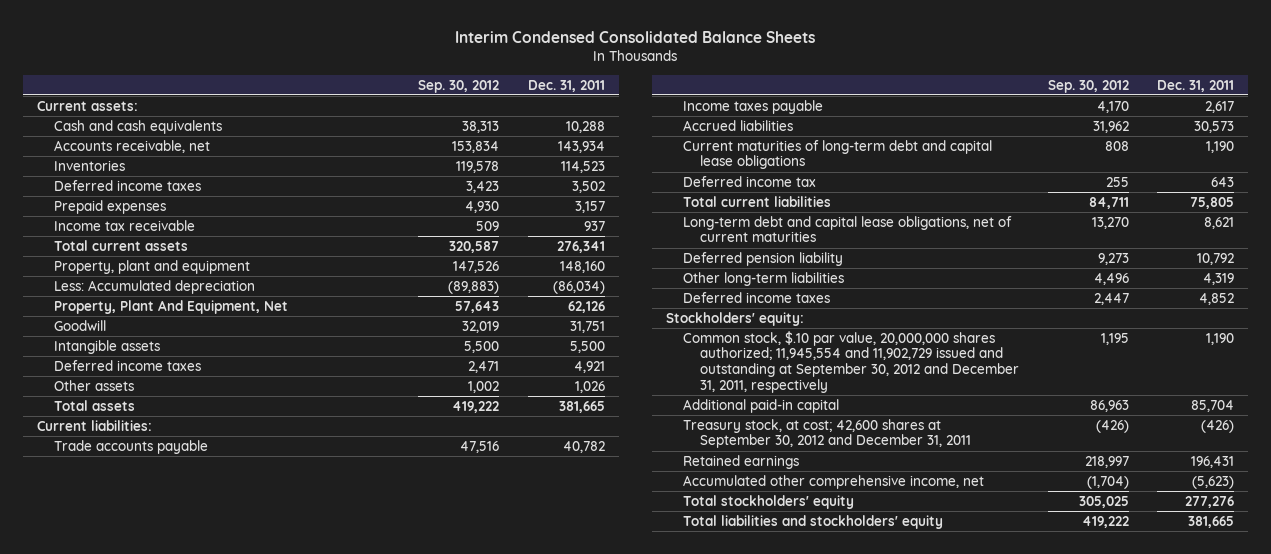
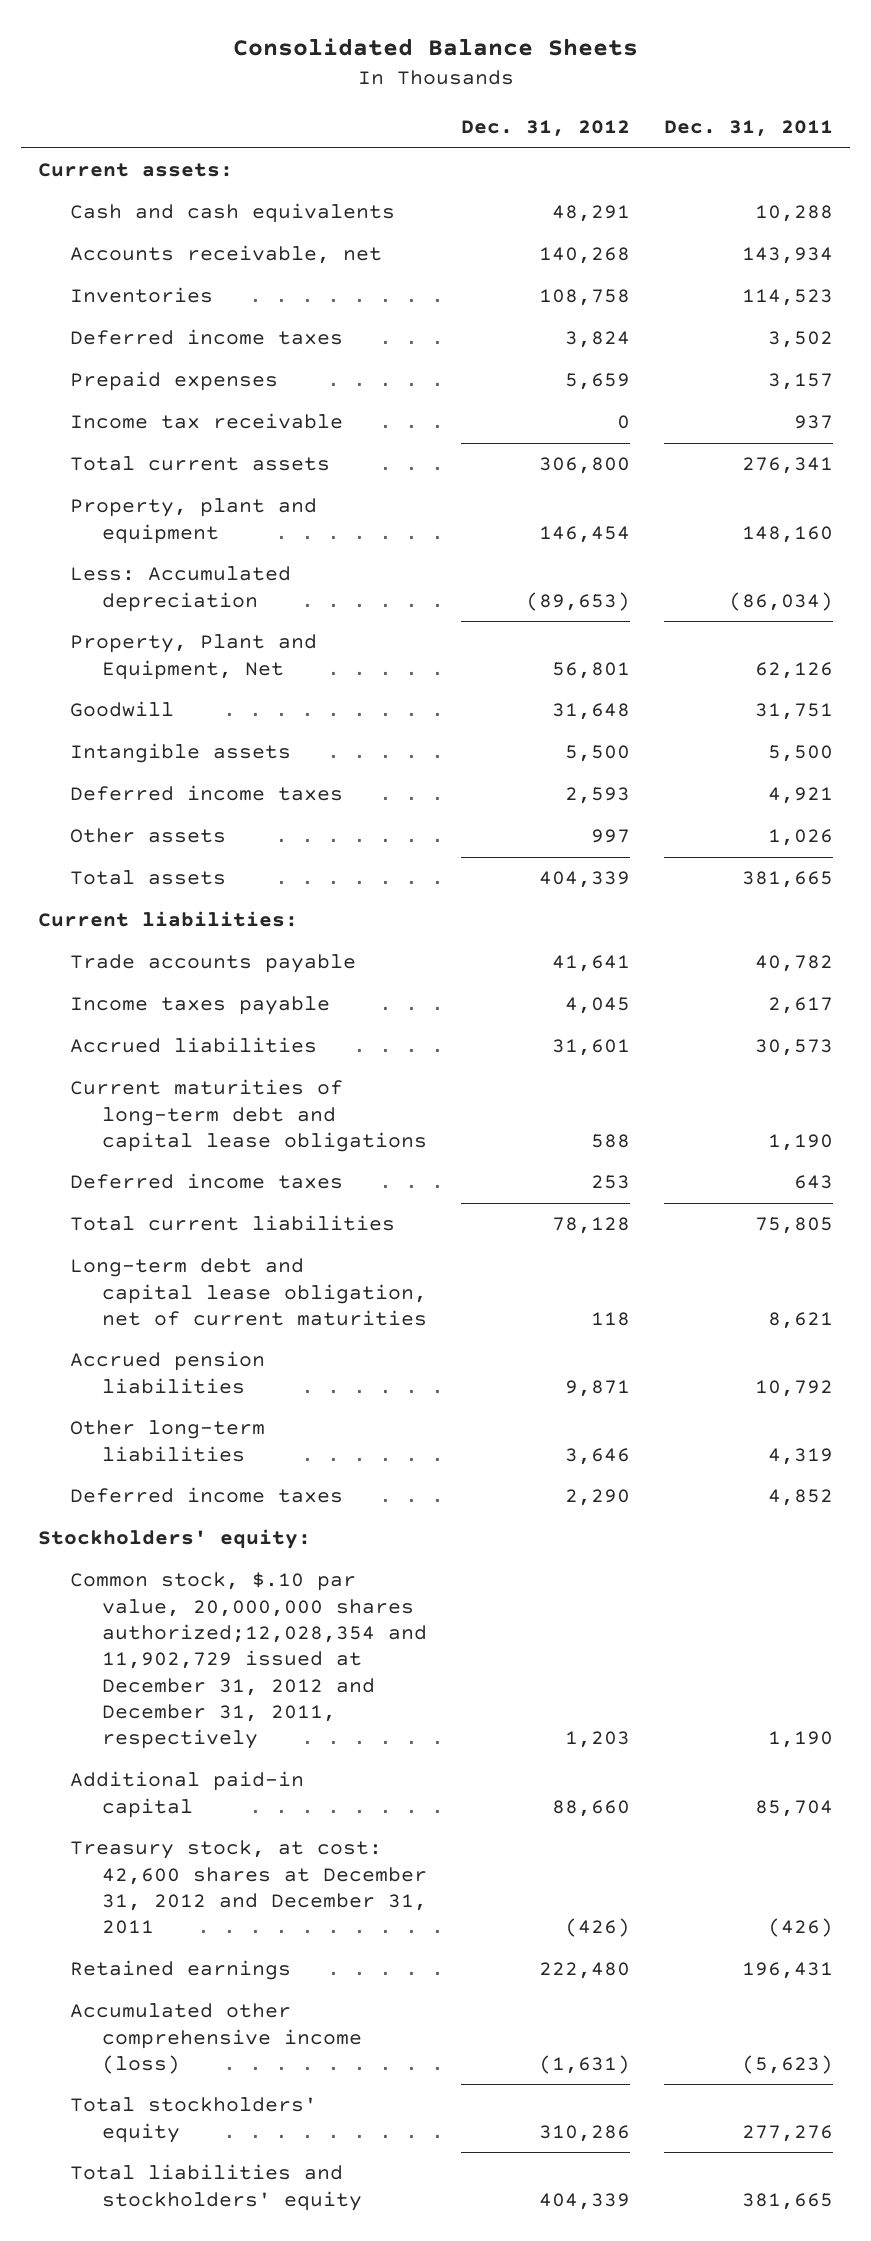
[455,31,816,44] Interim Condensed Consolidated Balance Sheets -> [232,38,638,57] Consolidated Balance Sheets
[418,79,500,93] Sep. 30, 2012 -> none
none -> [461,120,631,138] Dec. 31, 2012
[53,299,288,314] Property, Plant And Equipment, Net -> [70,634,318,680] Property, Plant and Equipment, Net
[683,175,817,187] Deferred income tax -> [70,1173,344,1190] Deferred income taxes
[683,215,1013,243] Long-term debt and capital lease obligations, net of current maturities -> [70,1258,428,1326] Long-term debt and capital lease obligation, net of current maturities
[683,251,844,266] Deferred pension liability -> [70,1351,266,1394] Accrued pension liabilities
[683,330,1020,393] Common stock, $.10 par value, 20,000,000 shares authorized; 11,945,554 and 11,902,729 issued and outstanding at September 30, 2012 and December 31, 2011, respectively -> [70,1572,428,1750] Common stock, $.10 par value, 20,000,000 shares authorized;12,028,354 and 11,902,729 issued at December 31, 2012 and December 31, 2011, respectively
[683,418,972,449] Treasury stock, at cost; 42,600 shares at September 30, 2012 and December 31, 2011 -> [70,1840,428,1935] Treasury stock, at cost: 42,600 shares at December 31, 2012 and December 31, 2011
[683,474,985,489] Accumulated other comprehensive income, net -> [70,2003,363,2074] Accumulated other comprehensive income (loss)

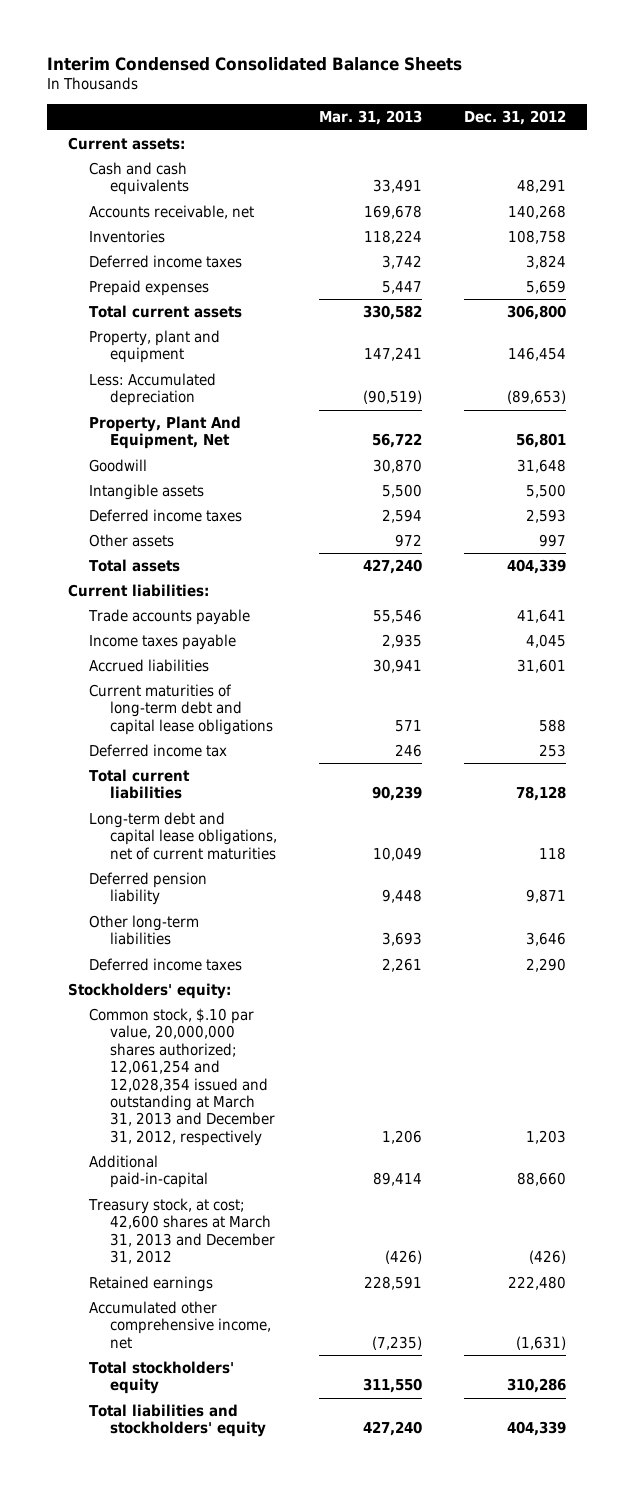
[232,38,638,57] Consolidated Balance Sheets -> [46,56,462,71] Interim Condensed Consolidated Balance Sheets
[663,120,833,138] Dec. 31, 2011 -> none
none -> [318,110,422,126] Mar. 31, 2013
[70,413,344,430] Income tax receivable -> none
[70,634,318,680] Property, Plant and Equipment, Net -> [88,416,241,450] Property, Plant And Equipment, Net
[70,1173,344,1190] Deferred income taxes -> [88,744,227,758] Deferred income tax
[70,1258,428,1326] Long-term debt and capital lease obligation, net of current maturities -> [88,812,277,860] Long-term debt and capital lease obligations, net of current maturities
[70,1351,266,1394] Accrued pension liabilities -> [88,872,207,906] Deferred pension liability
[70,1572,428,1750] Common stock, $.10 par value, 20,000,000 shares authorized;12,028,354 and 11,902,729 issued at December 31, 2012 and December 31, 2011, respectively -> [88,1008,275,1146] Common stock, $.10 par value, 20,000,000 shares authorized; 12,061,254 and 12,028,354 issued and outstanding at March 31, 2013 and December 31, 2012, respectively
[70,1771,305,1818] Additional paid-in capital -> [88,1155,208,1189] Additional paid-in-capital
[70,1840,428,1935] Treasury stock, at cost: 42,600 shares at December 31, 2012 and December 31, 2011 -> [87,1198,275,1265] Treasury stock, at cost; 42,600 shares at March 31, 2013 and December 31, 2012
[70,2003,363,2074] Accumulated other comprehensive income (loss) -> [88,1301,271,1349] Accumulated other comprehensive income, net

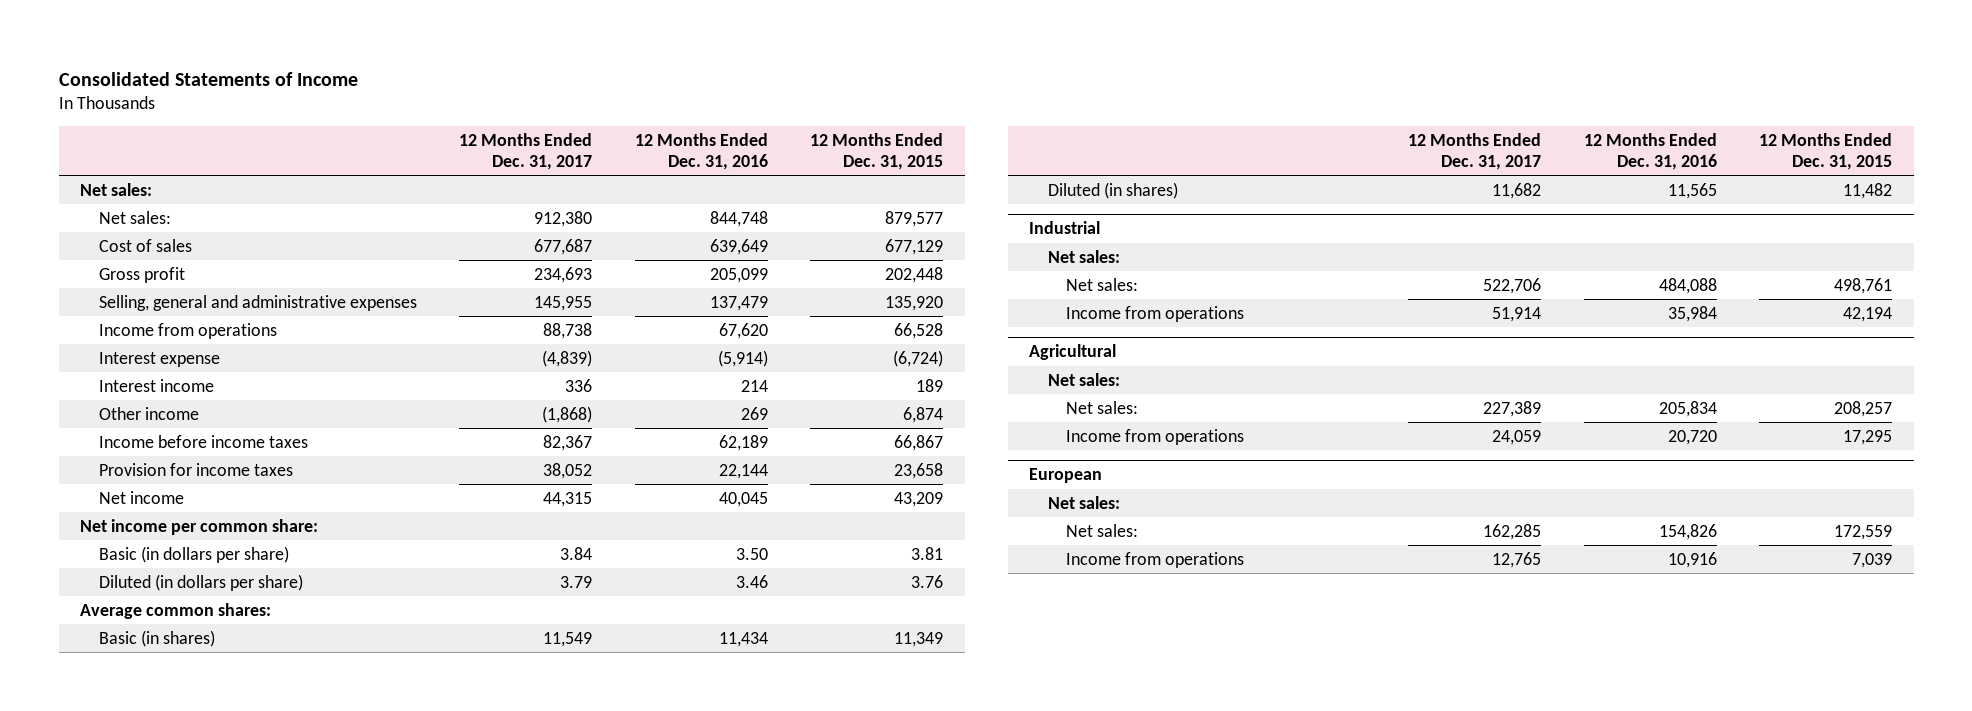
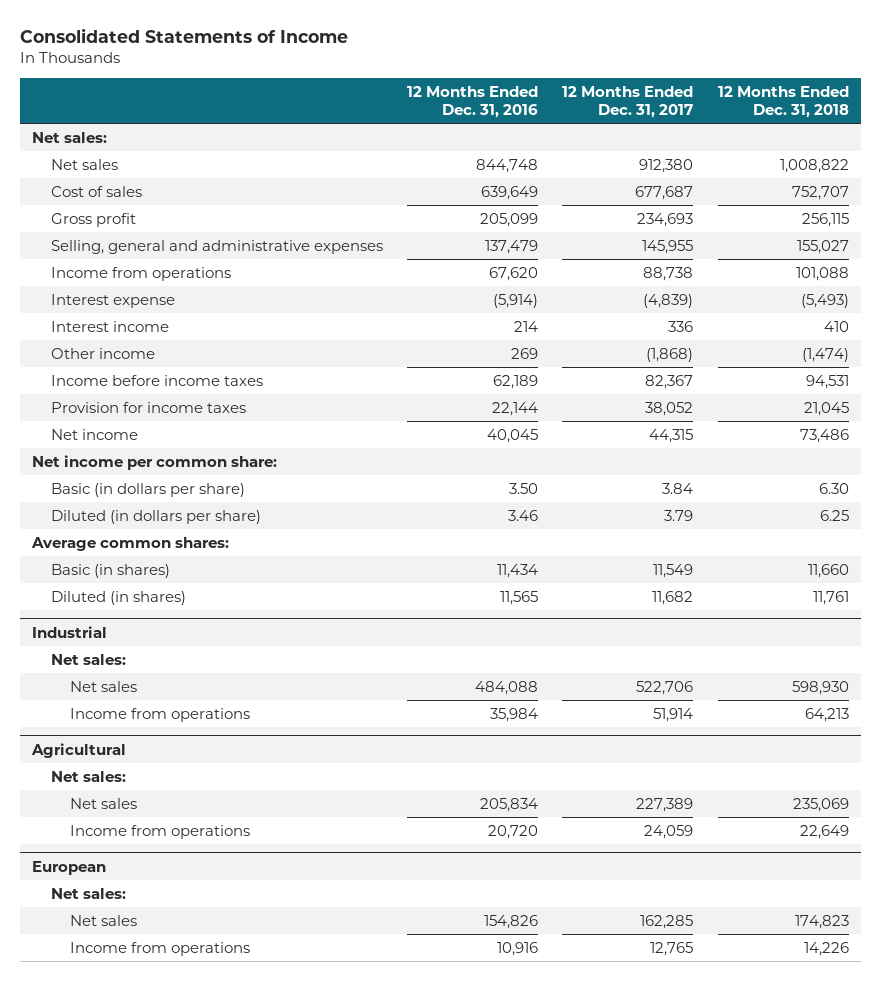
[810,133,944,170] 12 Months Ended Dec. 31, 2015 -> none
none -> [717,86,849,118] 12 Months Ended Dec. 31, 2018
[98,210,171,224] Net sales: -> [50,158,118,170] Net sales
[1066,277,1139,291] Net sales: -> [69,680,137,692] Net sales
[1066,400,1139,414] Net sales: -> [69,797,137,809] Net sales
[1066,523,1139,537] Net sales: -> [69,914,137,926] Net sales

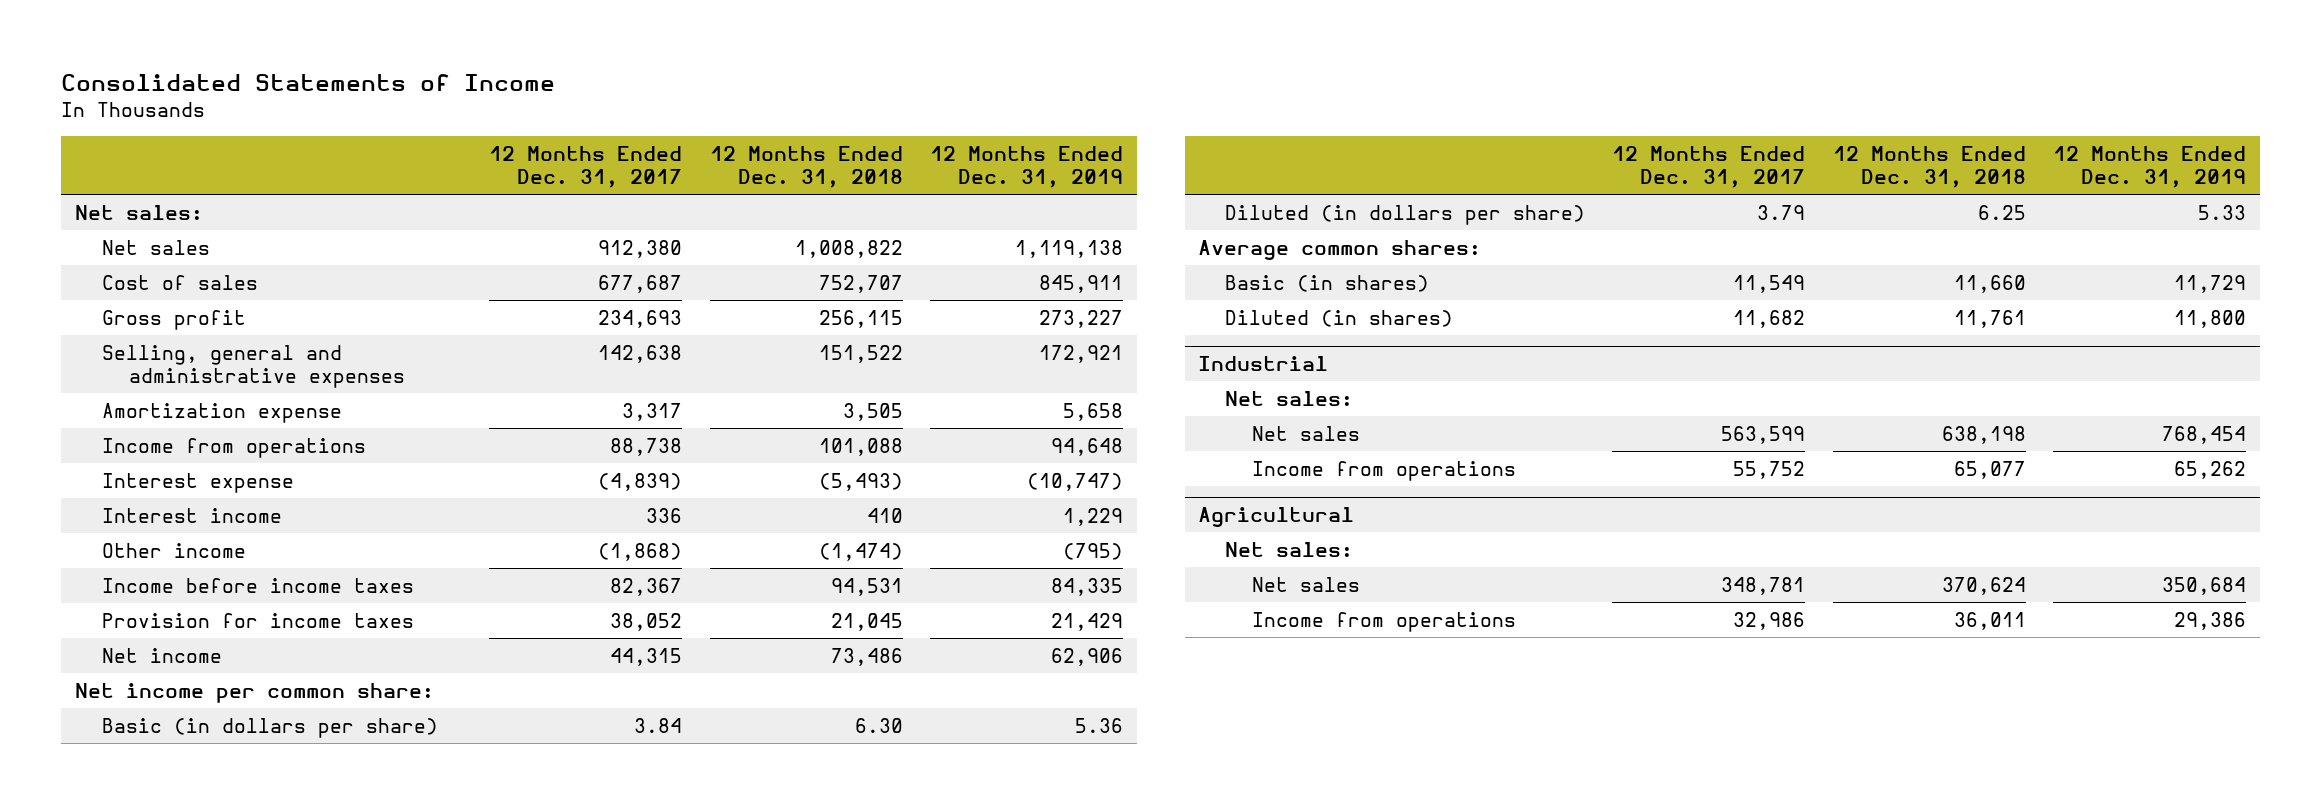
[406,86,538,118] 12 Months Ended Dec. 31, 2016 -> none
none -> [930,145,1124,189] 12 Months Ended Dec. 31, 2019
[642,239,694,254] 145,955 -> [598,344,683,363] 142,638
[796,239,849,254] 155,027 -> [818,344,903,363] 151,522
none -> [102,402,343,423] Amortization expense
[636,680,694,695] 522,706 -> [1721,425,1806,444] 563,599
[791,680,849,695] 598,930 -> [1941,425,2026,444] 638,198
[653,707,694,722] 51,914 -> [1733,460,1806,479] 55,752
[804,707,849,722] 64,213 -> [1953,460,2026,479] 65,077
[31,860,106,875] European -> none
[50,887,126,899] Net sales: -> none
[69,914,137,926] Net sales -> none
[69,941,250,956] Income from operations -> none
[636,797,694,812] 227,389 -> [1721,576,1806,595] 348,781
[792,797,849,812] 235,069 -> [1941,576,2026,595] 370,624
[644,824,694,839] 24,059 -> [1733,611,1806,630] 32,986
[799,824,849,839] 22,649 -> [1953,611,2026,630] 36,011

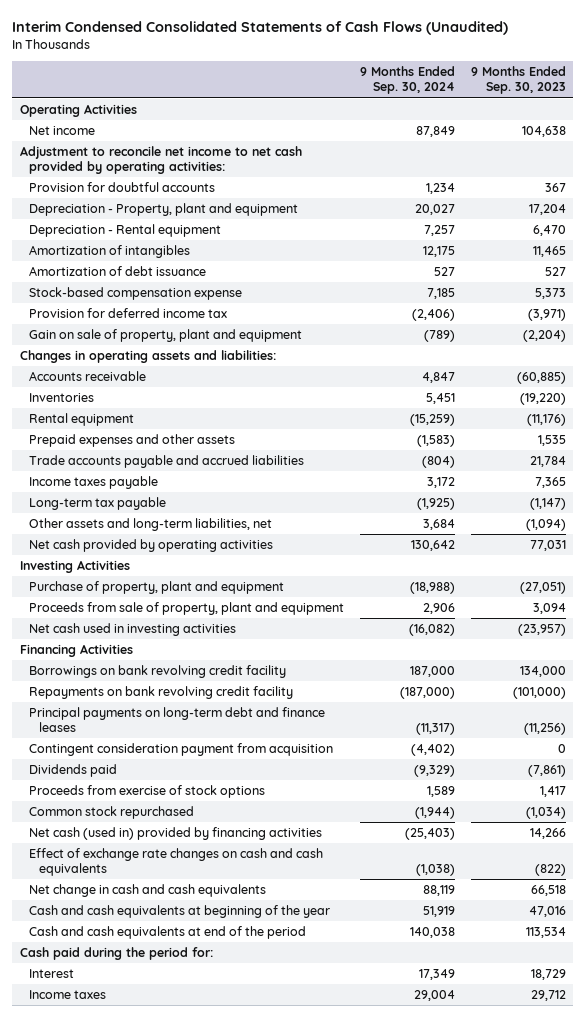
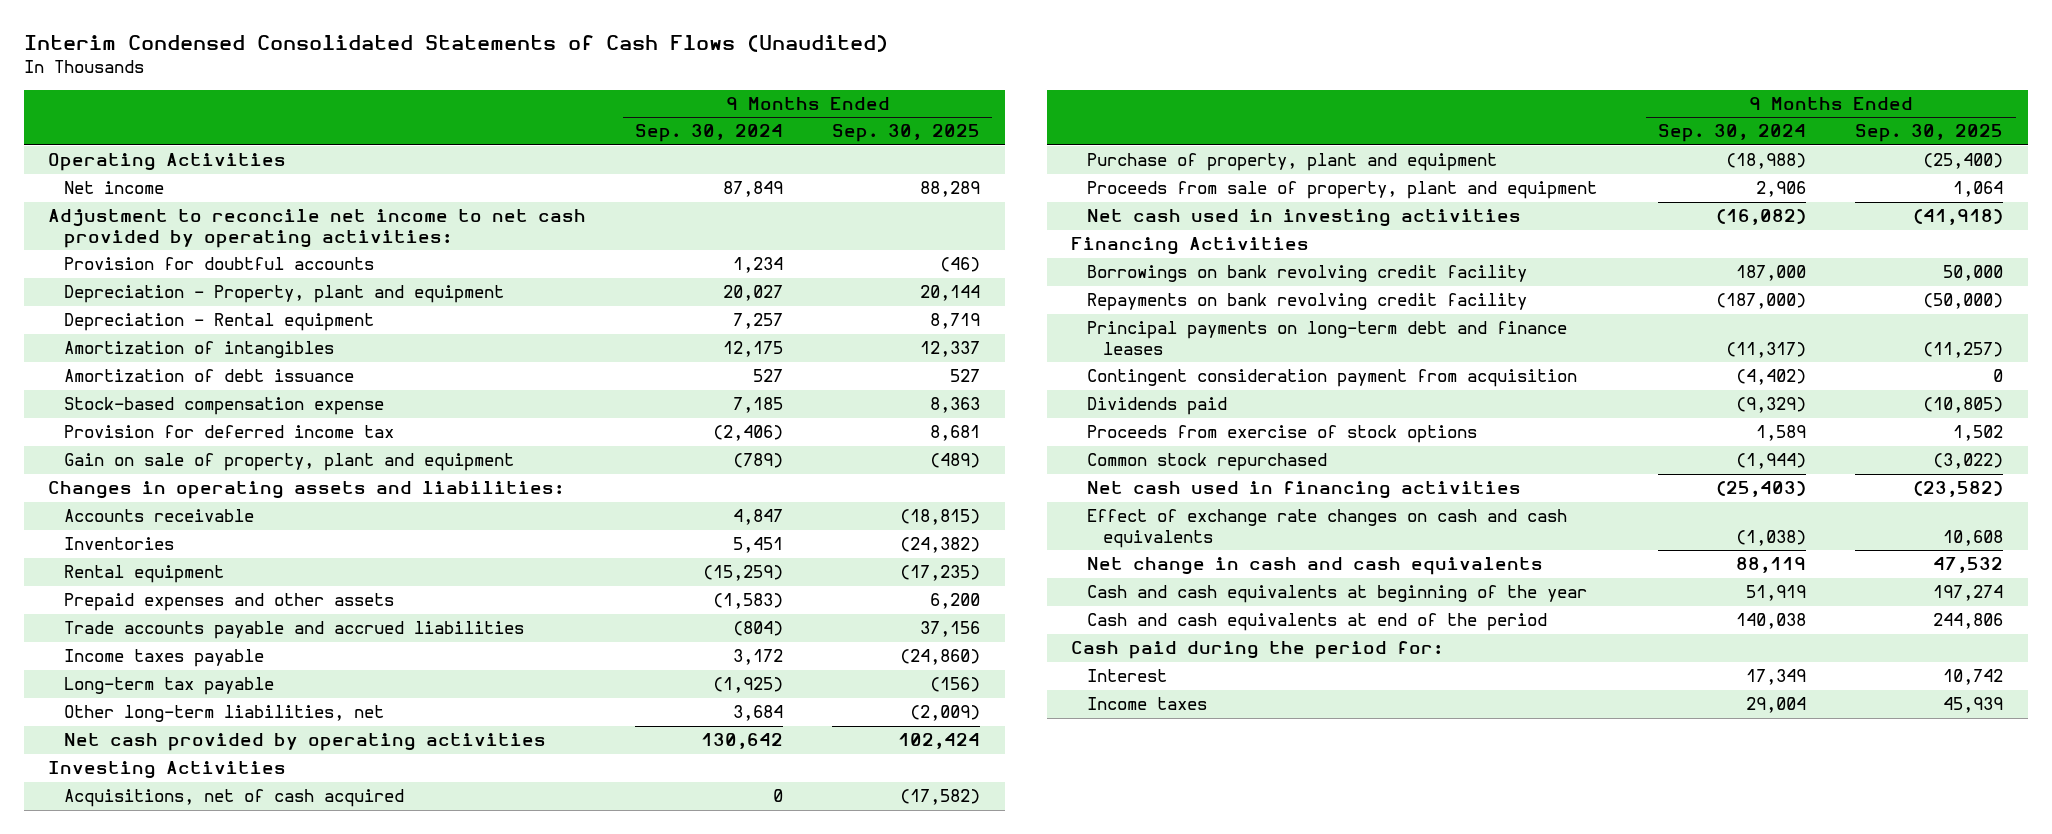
[470,66,566,95] 9 Months Ended Sep. 30, 2023 -> none
none -> [832,124,981,143] Sep. 30, 2025
[29,518,273,532] Other assets and long-term liabilities, net -> [63,705,384,723] Other long-term liabilities, net
none -> [63,789,404,808] Acquisitions, net of cash acquired
[29,827,323,841] Net cash (used in) provided by financing activities -> [1087,481,1522,500] Net cash used in financing activities

